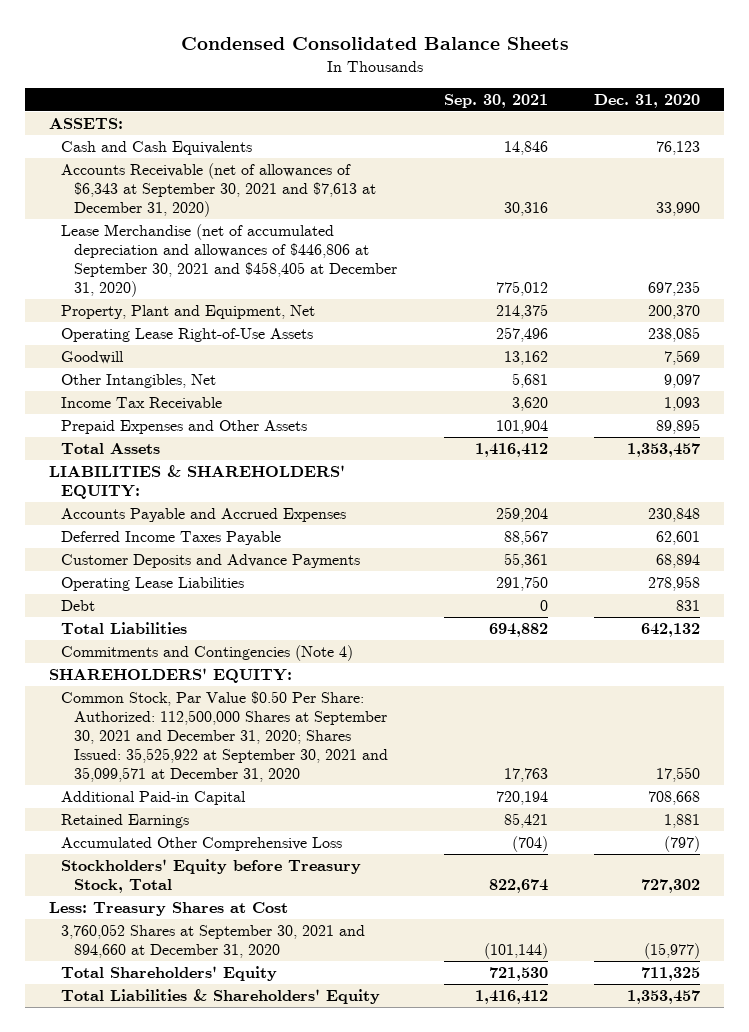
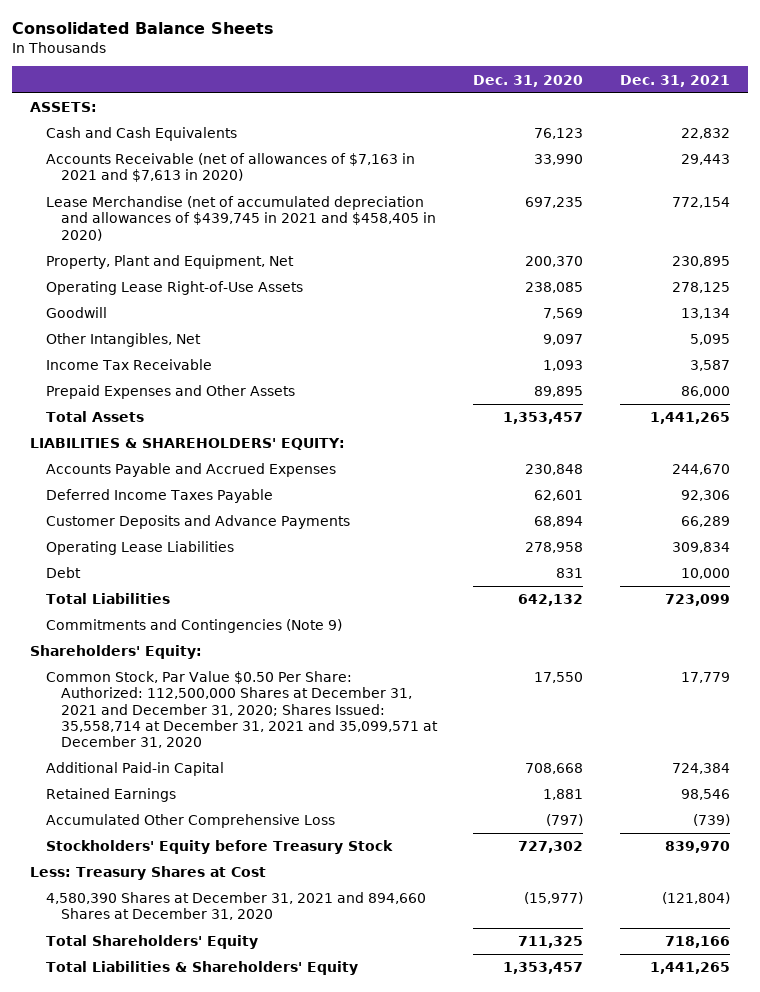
[180,37,569,51] Condensed Consolidated Balance Sheets -> [12,21,275,34] Consolidated Balance Sheets
[443,93,548,108] Sep. 30, 2021 -> none
none -> [619,74,730,87] Dec. 31, 2021
[61,163,376,218] Accounts Receivable (net of allowances of $6,343 at September 30, 2021 and $7,613 at December 31, 2020) -> [45,153,415,183] Accounts Receivable (net of allowances of $7,163 in 2021 and $7,613 in 2020)
[61,224,397,298] Lease Merchandise (net of accumulated depreciation and allowances of $446,806 at September 30, 2021 and $458,405 at December 31, 2020) -> [45,196,437,241] Lease Merchandise (net of accumulated depreciation and allowances of $439,745 in 2021 and $458,405 in 2020)
[61,645,354,662] Commitments and Contingencies (Note 4) -> [45,619,342,634] Commitments and Contingencies (Note 9)
[48,668,292,684] SHAREHOLDERS' EQUITY: -> [30,645,203,660] Shareholders' Equity:
[61,691,388,783] Common Stock, Par Value $0.50 Per Share: Authorized: 112,500,000 Shares at September 30, 2021 and December 31, 2020; Shares Issued: 35,525,922 at September 30, 2021 and 35,099,571 at December 31, 2020 -> [45,671,439,748] Common Stock, Par Value $0.50 Per Share: Authorized: 112,500,000 Shares at December 31, 2021 and December 31, 2020; Shares Issued: 35,558,714 at December 31, 2021 and 35,099,571 at December 31, 2020
[61,859,362,894] Stockholders' Equity before Treasury Stock, Total -> [45,840,393,855] Stockholders' Equity before Treasury Stock
[61,924,366,959] 3,760,052 Shares at September 30, 2021 and 894,660 at December 31, 2020 -> [45,892,426,921] 4,580,390 Shares at December 31, 2021 and 894,660 Shares at December 31, 2020

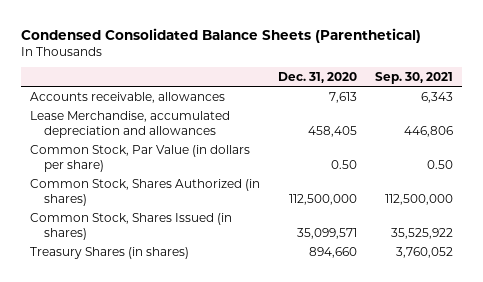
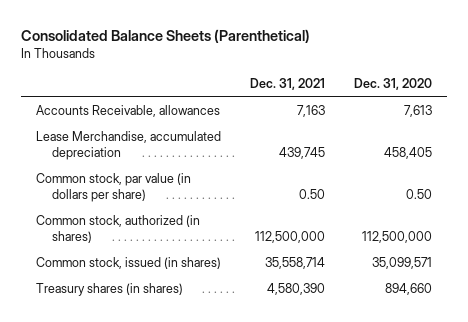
[21,27,422,43] Condensed Consolidated Balance Sheets (Parenthetical) -> [21,28,311,43] Consolidated Balance Sheets (Parenthetical)
[375,72,454,85] Sep. 30, 2021 -> none
none -> [249,78,325,91] Dec. 31, 2021
[30,91,226,103] Accounts receivable, allowances -> [35,104,220,117] Accounts Receivable, allowances
[30,110,231,138] Lease Merchandise, accumulated depreciation and allowances -> [35,130,221,160] Lease Merchandise, accumulated depreciation
[30,144,251,172] Common Stock, Par Value (in dollars per share) -> [35,172,191,202] Common stock, par value (in dollars per share)
[30,178,261,206] Common Stock, Shares Authorized (in shares) -> [35,214,200,243] Common stock, authorized (in shares)
[30,212,233,240] Common Stock, Shares Issued (in shares) -> [35,256,221,269] Common stock, issued (in shares)
[30,246,190,259] Treasury Shares (in shares) -> [35,282,183,296] Treasury shares (in shares)

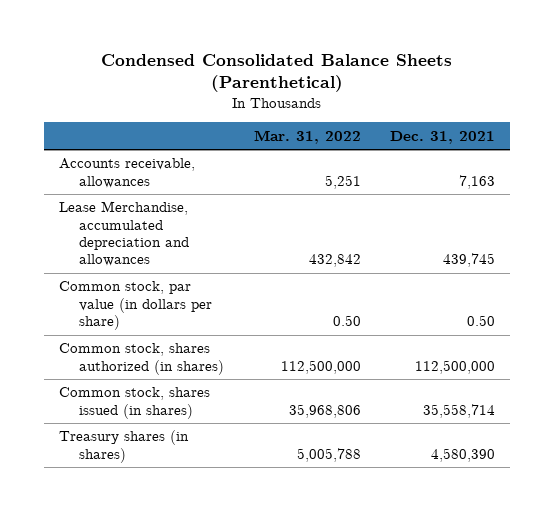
[21,28,311,43] Consolidated Balance Sheets (Parenthetical) -> [100,54,452,93] Condensed Consolidated Balance Sheets (Parenthetical)
[353,78,432,91] Dec. 31, 2020 -> none
none -> [253,129,361,144] Mar. 31, 2022
[35,104,220,117] Accounts Receivable, allowances -> [58,158,195,188] Accounts receivable, allowances
[35,130,221,160] Lease Merchandise, accumulated depreciation -> [58,201,190,267] Lease Merchandise, accumulated depreciation and allowances
[35,214,200,243] Common stock, authorized (in shares) -> [58,343,225,375] Common stock, shares authorized (in shares)
[35,256,221,269] Common stock, issued (in shares) -> [58,387,210,419] Common stock, shares issued (in shares)

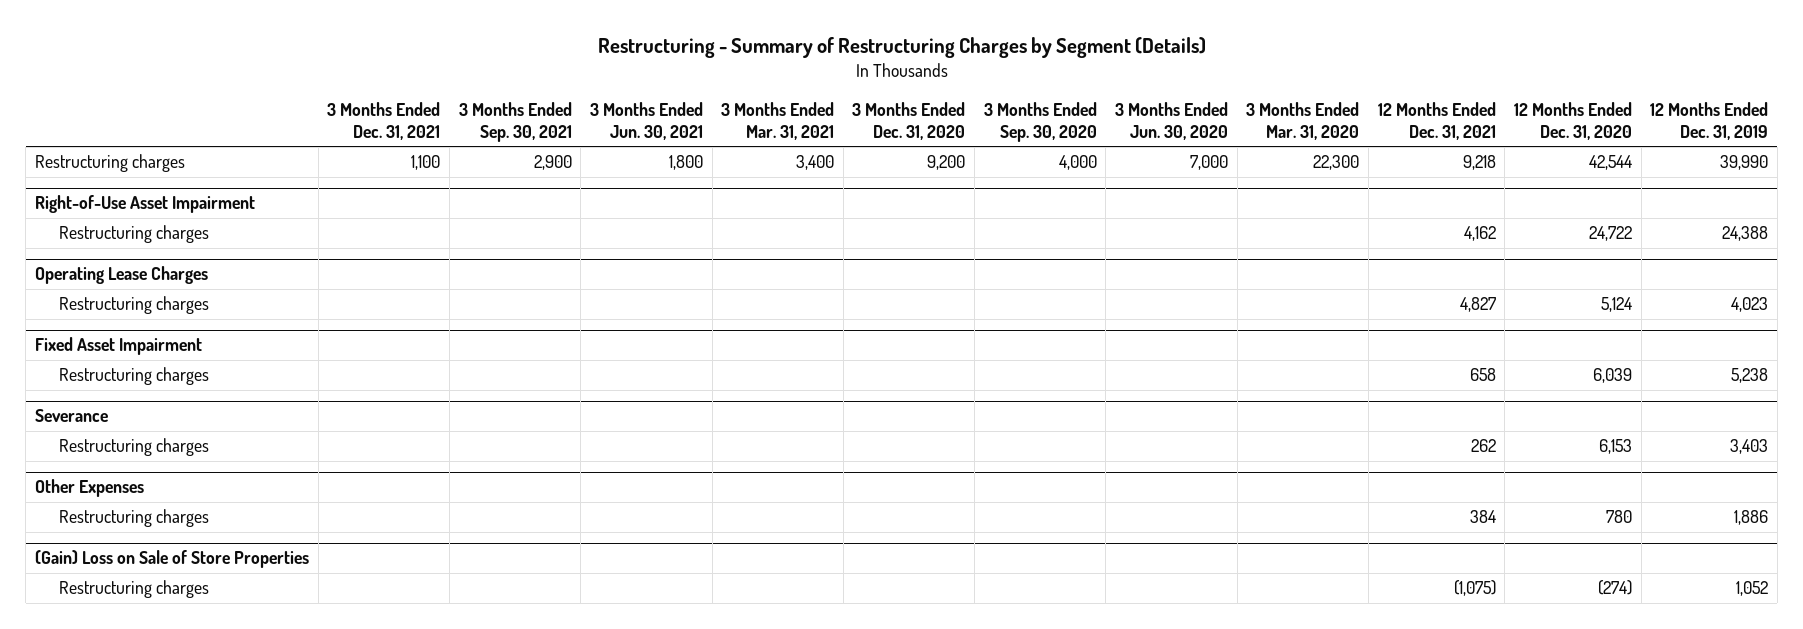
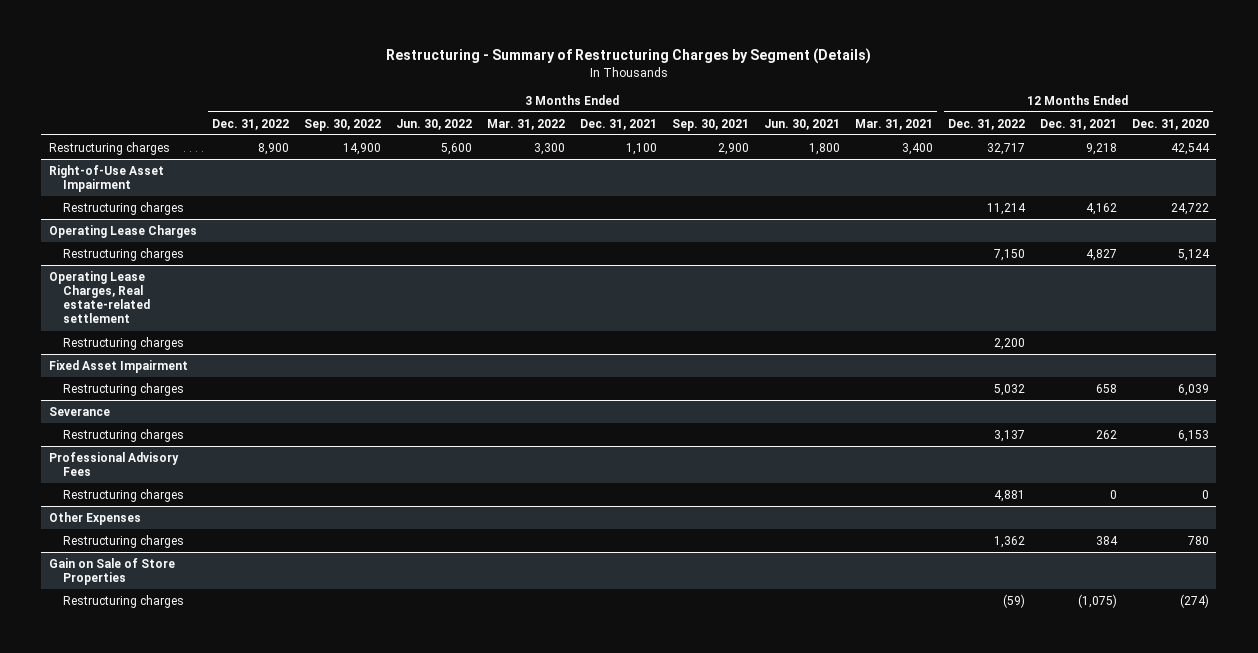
[852,102,966,141] 3 Months Ended Dec. 31, 2020 -> none
[983,102,1097,143] 3 Months Ended Sep. 30, 2020 -> none
[1115,102,1229,141] 3 Months Ended Jun. 30, 2020 -> none
[1246,102,1360,141] 3 Months Ended Mar. 31, 2020 -> none
[1650,102,1769,141] 12 Months Ended Dec. 31, 2019 -> none
none -> [211,118,289,130] Dec. 31, 2022
none -> [303,118,381,131] Sep. 30, 2022
none -> [395,118,472,130] Jun. 30, 2022
none -> [486,118,565,130] Mar. 31, 2022
none -> [947,118,1025,130] Dec. 31, 2022
none -> [48,270,151,324] Operating Lease Charges, Real estate-related settlement
none -> [63,336,185,350] Restructuring charges
none -> [48,451,179,476] Professional Advisory Fees
none -> [63,488,185,502] Restructuring charges
[34,550,309,569] (Gain) Loss on Sale of Store Properties -> [48,557,175,585] Gain on Sale of Store Properties

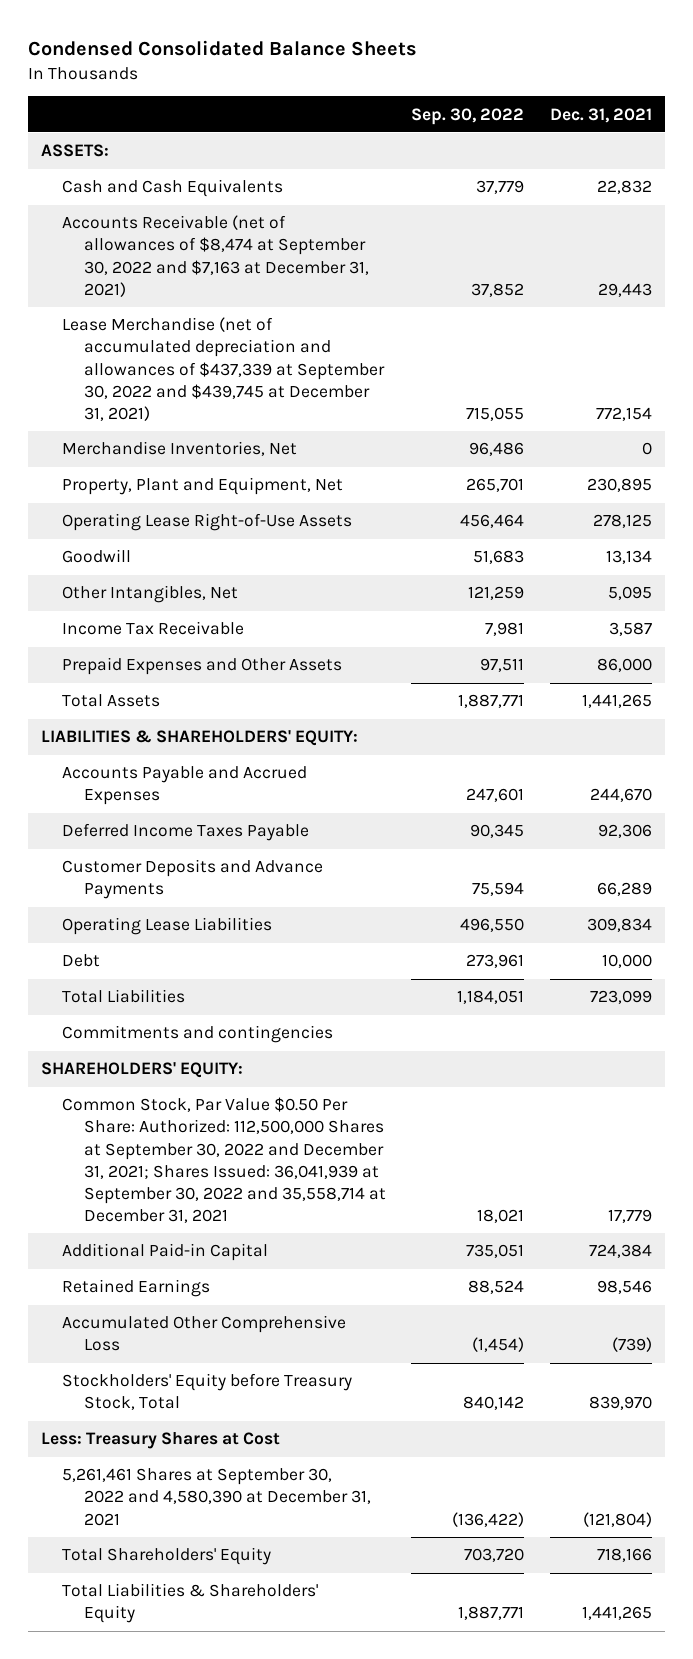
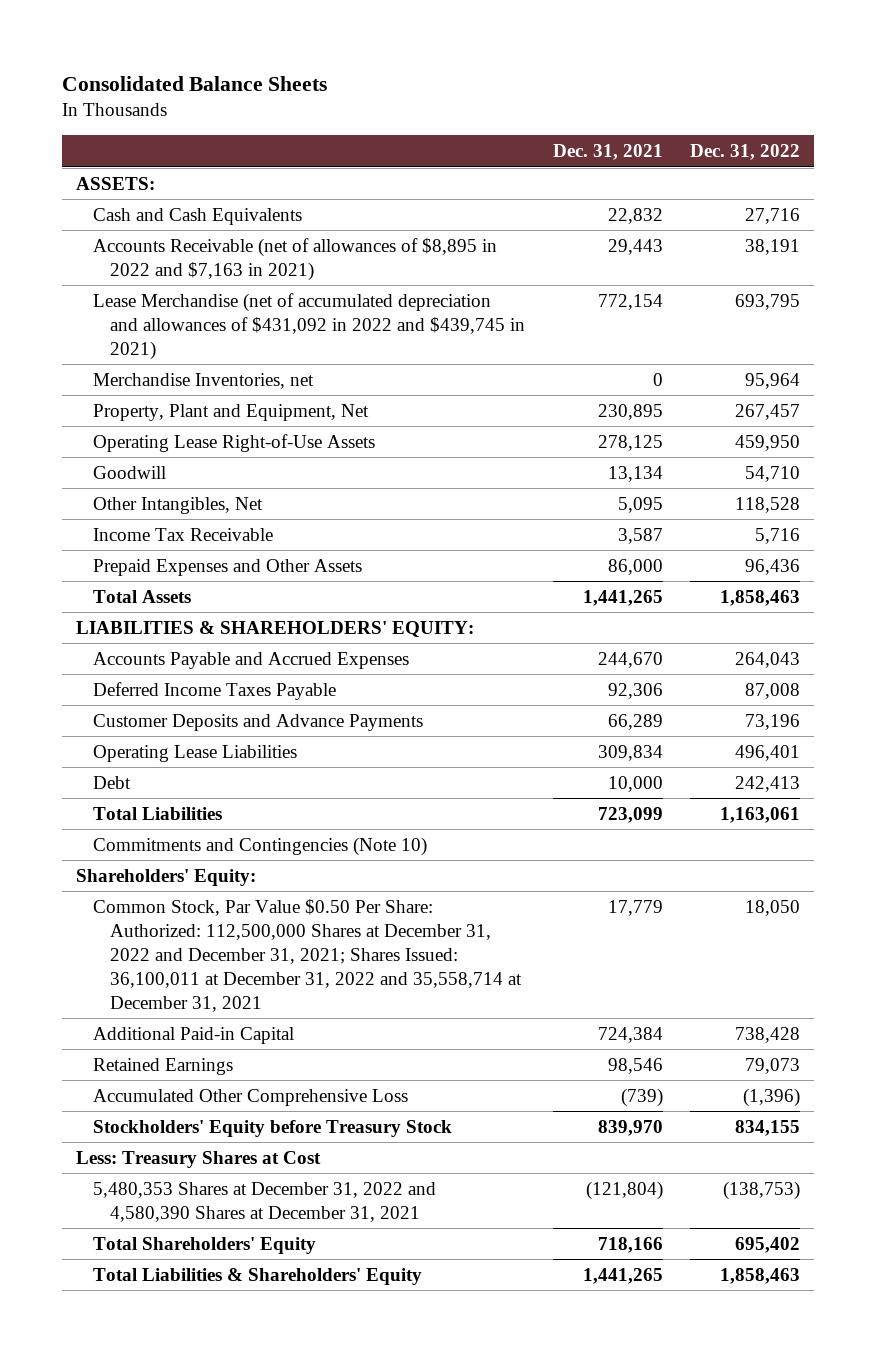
[28,40,418,57] Condensed Consolidated Balance Sheets -> [61,76,327,92] Consolidated Balance Sheets
[411,107,525,125] Sep. 30, 2022 -> none
none -> [690,144,801,161] Dec. 31, 2022
[62,215,369,297] Accounts Receivable (net of allowances of $8,474 at September 30, 2022 and $7,163 at December 31, 2021) -> [92,237,497,281] Accounts Receivable (net of allowances of $8,895 in 2022 and $7,163 in 2021)
[62,317,385,421] Lease Merchandise (net of accumulated depreciation and allowances of $437,339 at September 30, 2022 and $439,745 at December 31, 2021) -> [92,292,525,360] Lease Merchandise (net of accumulated depreciation and allowances of $431,092 in 2022 and $439,745 in 2021)
[62,441,298,457] Merchandise Inventories, Net -> [92,372,314,389] Merchandise Inventories, net
[62,1025,334,1044] Commitments and contingencies -> [92,836,427,856] Commitments and Contingencies (Note 10)
[41,1062,244,1079] SHAREHOLDERS' EQUITY: -> [75,868,256,886] Shareholders' Equity:
[62,1097,386,1223] Common Stock, Par Value $0.50 Per Share: Authorized: 112,500,000 Shares at September 30, 2022 and December 31, 2021; Shares Issued: 36,041,939 at September 30, 2022 and 35,558,714 at December 31, 2021 -> [92,898,522,1012] Common Stock, Par Value $0.50 Per Share: Authorized: 112,500,000 Shares at December 31, 2022 and December 31, 2021; Shares Issued: 36,100,011 at December 31, 2022 and 35,558,714 at December 31, 2021
[62,1373,353,1411] Stockholders' Equity before Treasury Stock, Total -> [92,1119,452,1137] Stockholders' Equity before Treasury Stock
[62,1468,371,1526] 5,261,461 Shares at September 30, 2022 and 4,580,390 at December 31, 2021 -> [92,1181,436,1222] 5,480,353 Shares at December 31, 2022 and 4,580,390 Shares at December 31, 2021

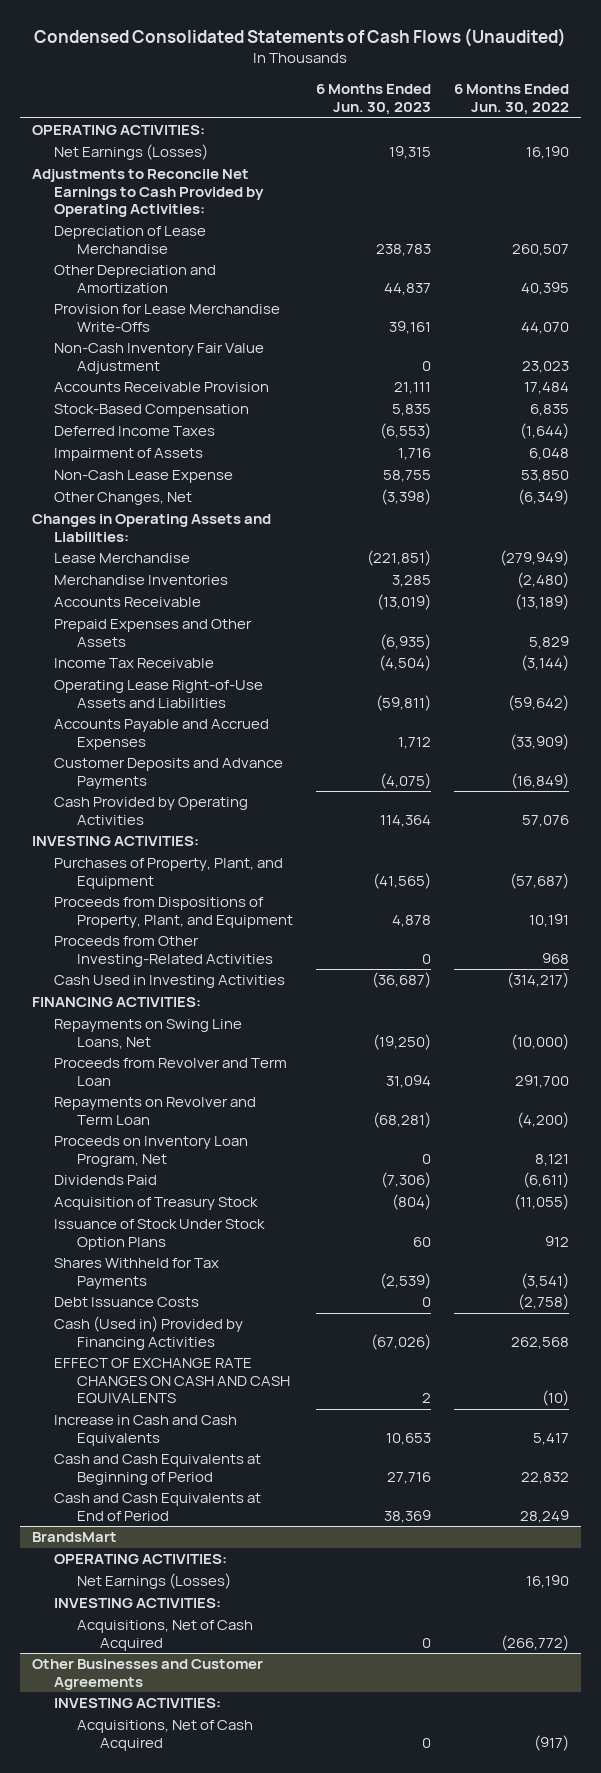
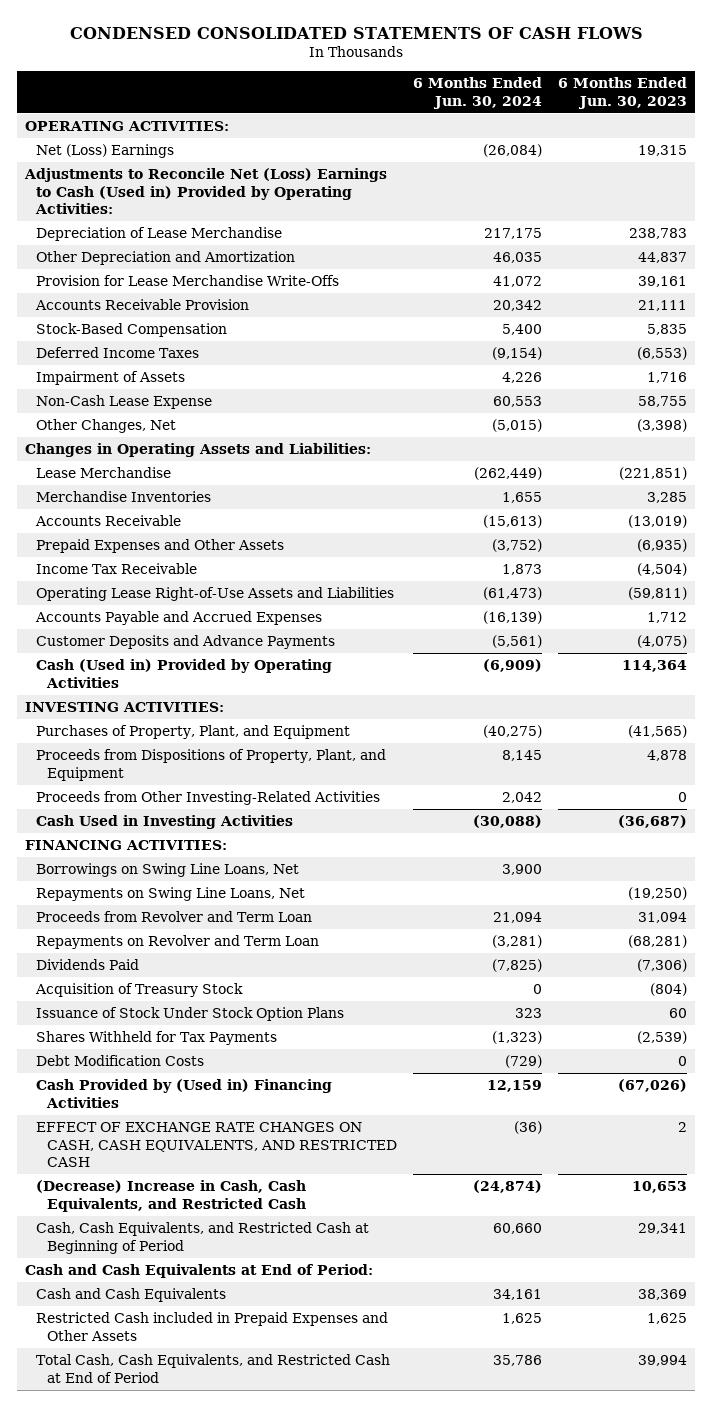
[34,28,567,48] Condensed Consolidated Statements of Cash Flows (Unaudited) -> [70,26,644,39] CONDENSED CONSOLIDATED STATEMENTS OF CASH FLOWS
[454,84,570,115] 6 Months Ended Jun. 30, 2022 -> none
none -> [413,77,543,109] 6 Months Ended Jun. 30, 2024
[54,144,209,161] Net Earnings (Losses) -> [35,144,174,159] Net (Loss) Earnings
[31,169,265,218] Adjustments to Reconcile Net Earnings to Cash Provided by Operating Activities: -> [24,168,388,215] Adjustments to Reconcile Net (Loss) Earnings to Cash (Used in) Provided by Operating Activities:
[54,343,265,374] Non-Cash Inventory Fair Value Adjustment -> none
[54,797,249,825] Cash Provided by Operating Activities -> [35,659,332,688] Cash (Used in) Provided by Operating Activities
none -> [35,863,299,878] Borrowings on Swing Line Loans, Net
[54,1136,249,1167] Proceeds on Inventory Loan Program, Net -> none
[31,1532,117,1543] BrandsMart -> none
[54,1554,228,1565] OPERATING ACTIVITIES: -> none
[76,1573,231,1590] Net Earnings (Losses) -> none
[54,1598,222,1609] INVESTING ACTIVITIES: -> none
[76,1620,253,1651] Acquisitions, Net of Cash Acquired -> none
[31,1659,263,1690] Other Businesses and Customer Agreements -> none
[54,1698,222,1709] INVESTING ACTIVITIES: -> none
[76,1720,253,1751] Acquisitions, Net of Cash Acquired -> none
[54,1297,200,1308] Debt Issuance Costs -> [35,1055,204,1067] Debt Modification Costs
[54,1316,244,1350] Cash (Used in) Provided by Financing Activities -> [35,1079,332,1108] Cash Provided by (Used in) Financing Activities
[54,1358,290,1405] EFFECT OF EXCHANGE RATE CHANGES ON CASH AND CASH EQUIVALENTS -> [35,1122,397,1168] EFFECT OF EXCHANGE RATE CHANGES ON CASH, CASH EQUIVALENTS, AND RESTRICTED CASH
[54,1415,238,1446] Increase in Cash and Cash Equivalents -> [35,1180,306,1212] (Decrease) Increase in Cash, Cash Equivalents, and Restricted Cash
[54,1454,262,1485] Cash and Cash Equivalents at Beginning of Period -> [35,1222,369,1254] Cash, Cash Equivalents, and Restricted Cash at Beginning of Period
[387,1471,432,1484] 27,716 -> [638,1223,688,1235] 29,341
none -> [25,1264,374,1279] Cash and Cash Equivalents at End of Period:
none -> [35,1288,226,1303] Cash and Cash Equivalents
none -> [35,1312,388,1341] Restricted Cash included in Prepaid Expenses and Other Assets
[54,1493,262,1521] Cash and Cash Equivalents at End of Period -> [35,1354,390,1383] Total Cash, Cash Equivalents, and Restricted Cash at End of Period
[384,1509,432,1523] 38,369 -> [638,1355,688,1367] 39,994

